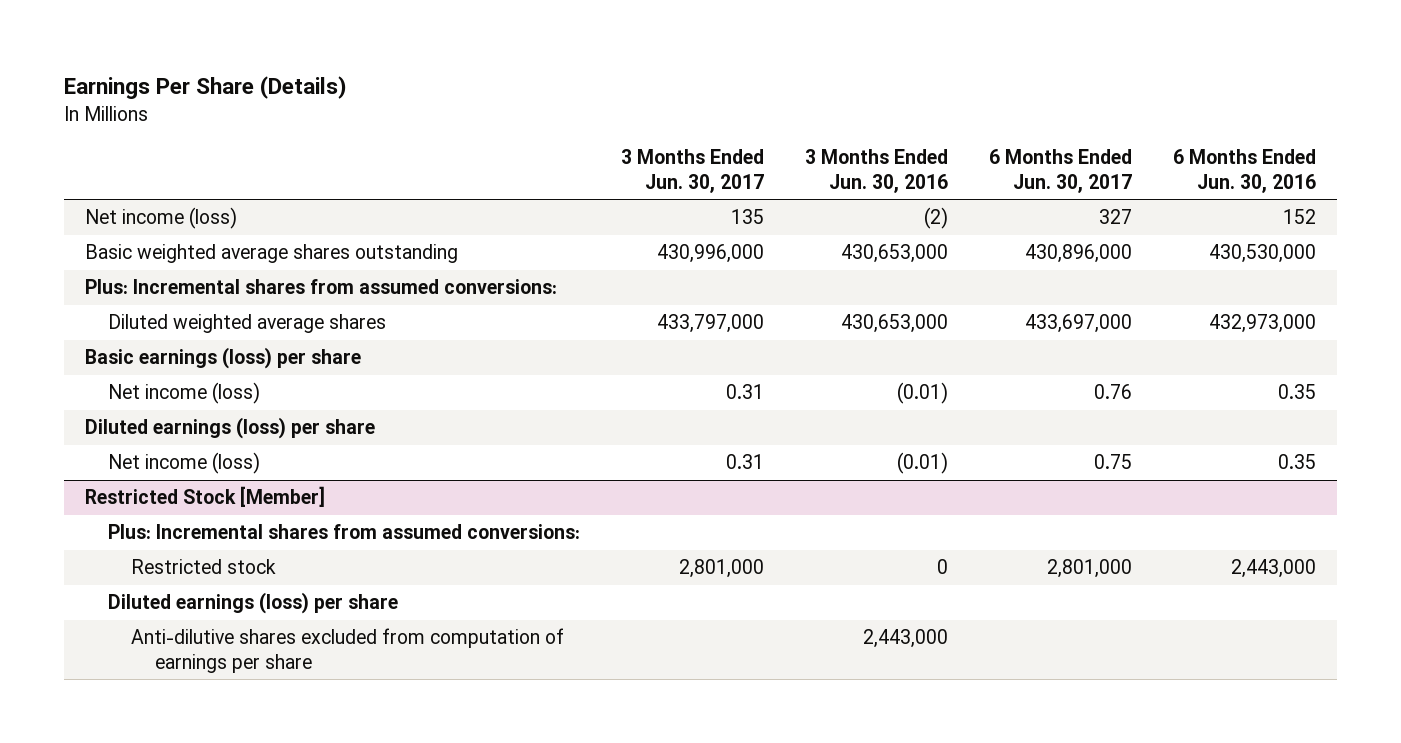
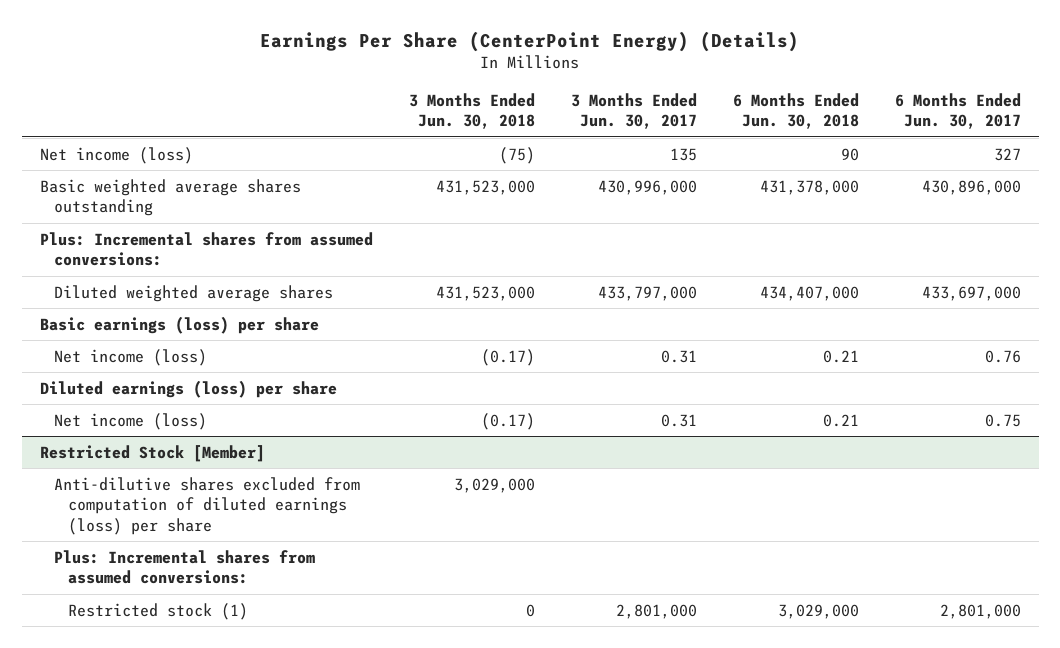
[64,76,348,100] Earnings Per Share (Details) -> [260,30,800,52] Earnings Per Share (CenterPoint Energy) (Details)
[805,149,949,193] 3 Months Ended Jun. 30, 2016 -> none
[1173,149,1317,193] 6 Months Ended Jun. 30, 2016 -> none
none -> [408,92,535,130] 3 Months Ended Jun. 30, 2018
none -> [732,92,859,130] 6 Months Ended Jun. 30, 2018
none -> [53,476,360,535] Anti-dilutive shares excluded from computation of diluted earnings (loss) per share
[108,592,399,615] Diluted earnings (loss) per share -> none
[131,628,565,673] Anti-dilutive shares excluded from computation of earnings per share -> none
[131,559,277,575] Restricted stock -> [67,602,248,620] Restricted stock (1)

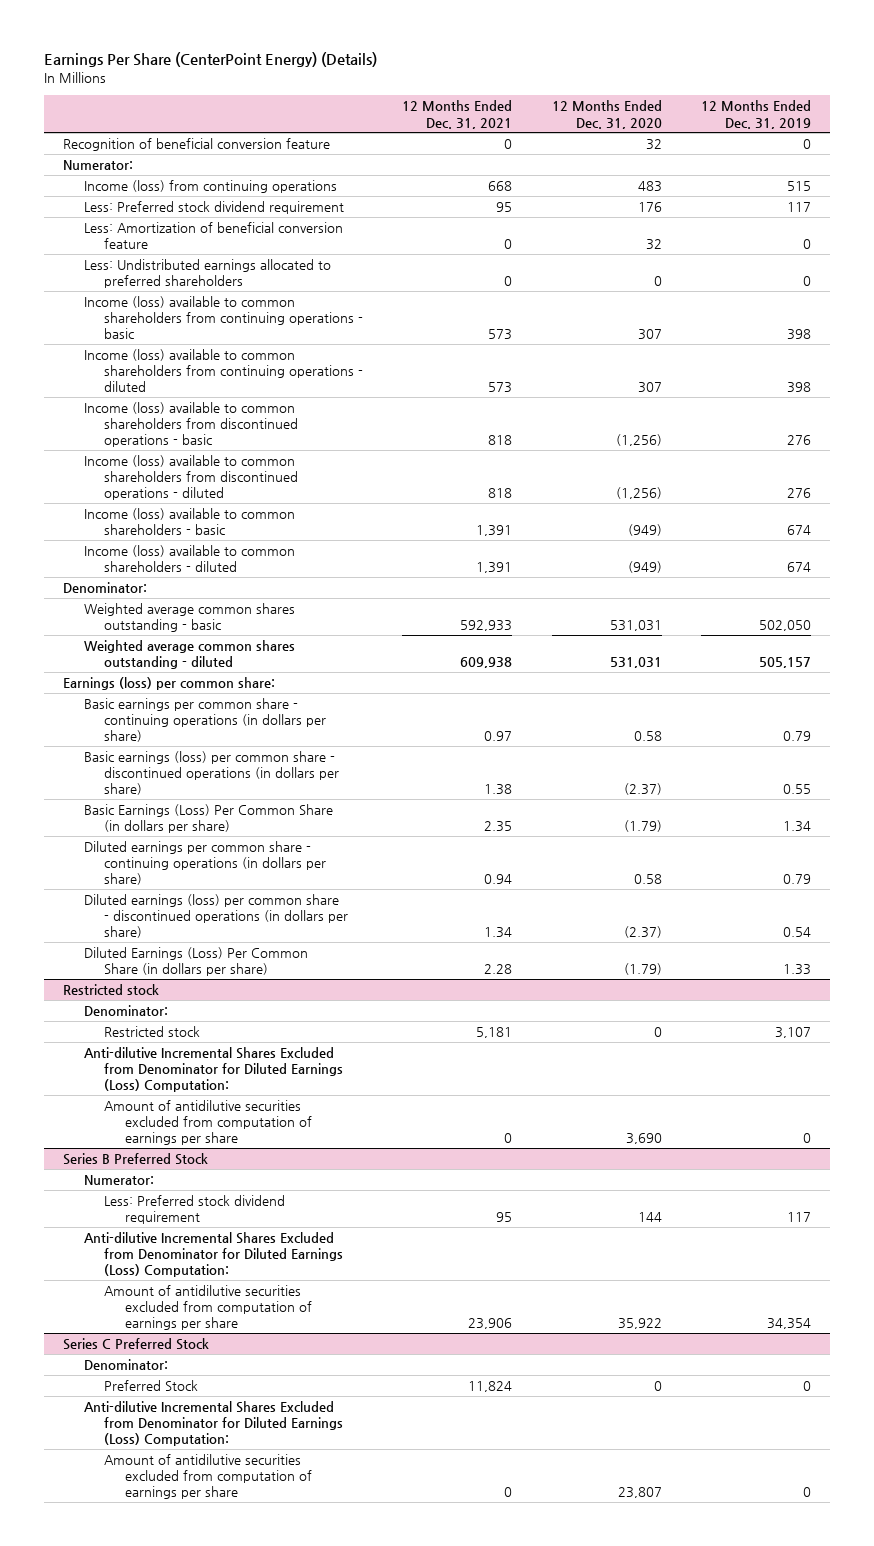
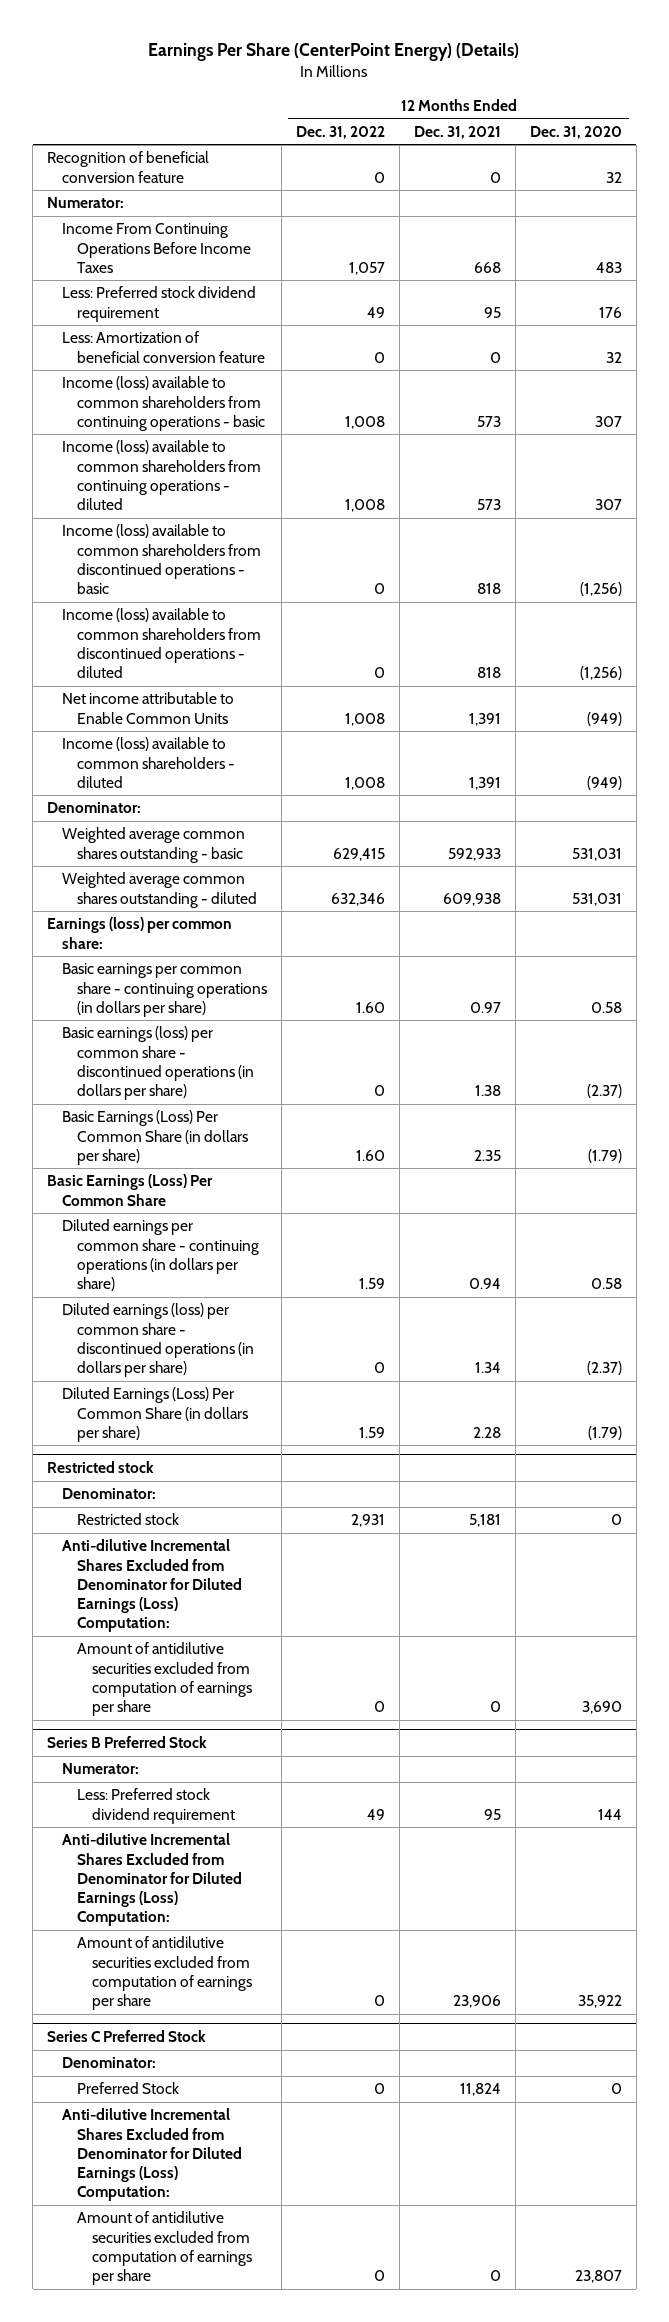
[700,100,811,129] 12 Months Ended Dec. 31, 2019 -> none
none -> [295,125,385,139] Dec. 31, 2022
[83,180,337,194] Income (loss) from continuing operations -> [61,223,251,273] Income From Continuing Operations Before Income Taxes
[83,259,331,289] Less: Undistributed earnings allocated to preferred shareholders -> none
[83,508,295,536] Income (loss) available to common shareholders - basic -> [61,692,234,724] Net income attributable to Enable Common Units
none -> [47,1174,214,1206] Basic Earnings (Loss) Per Common Share

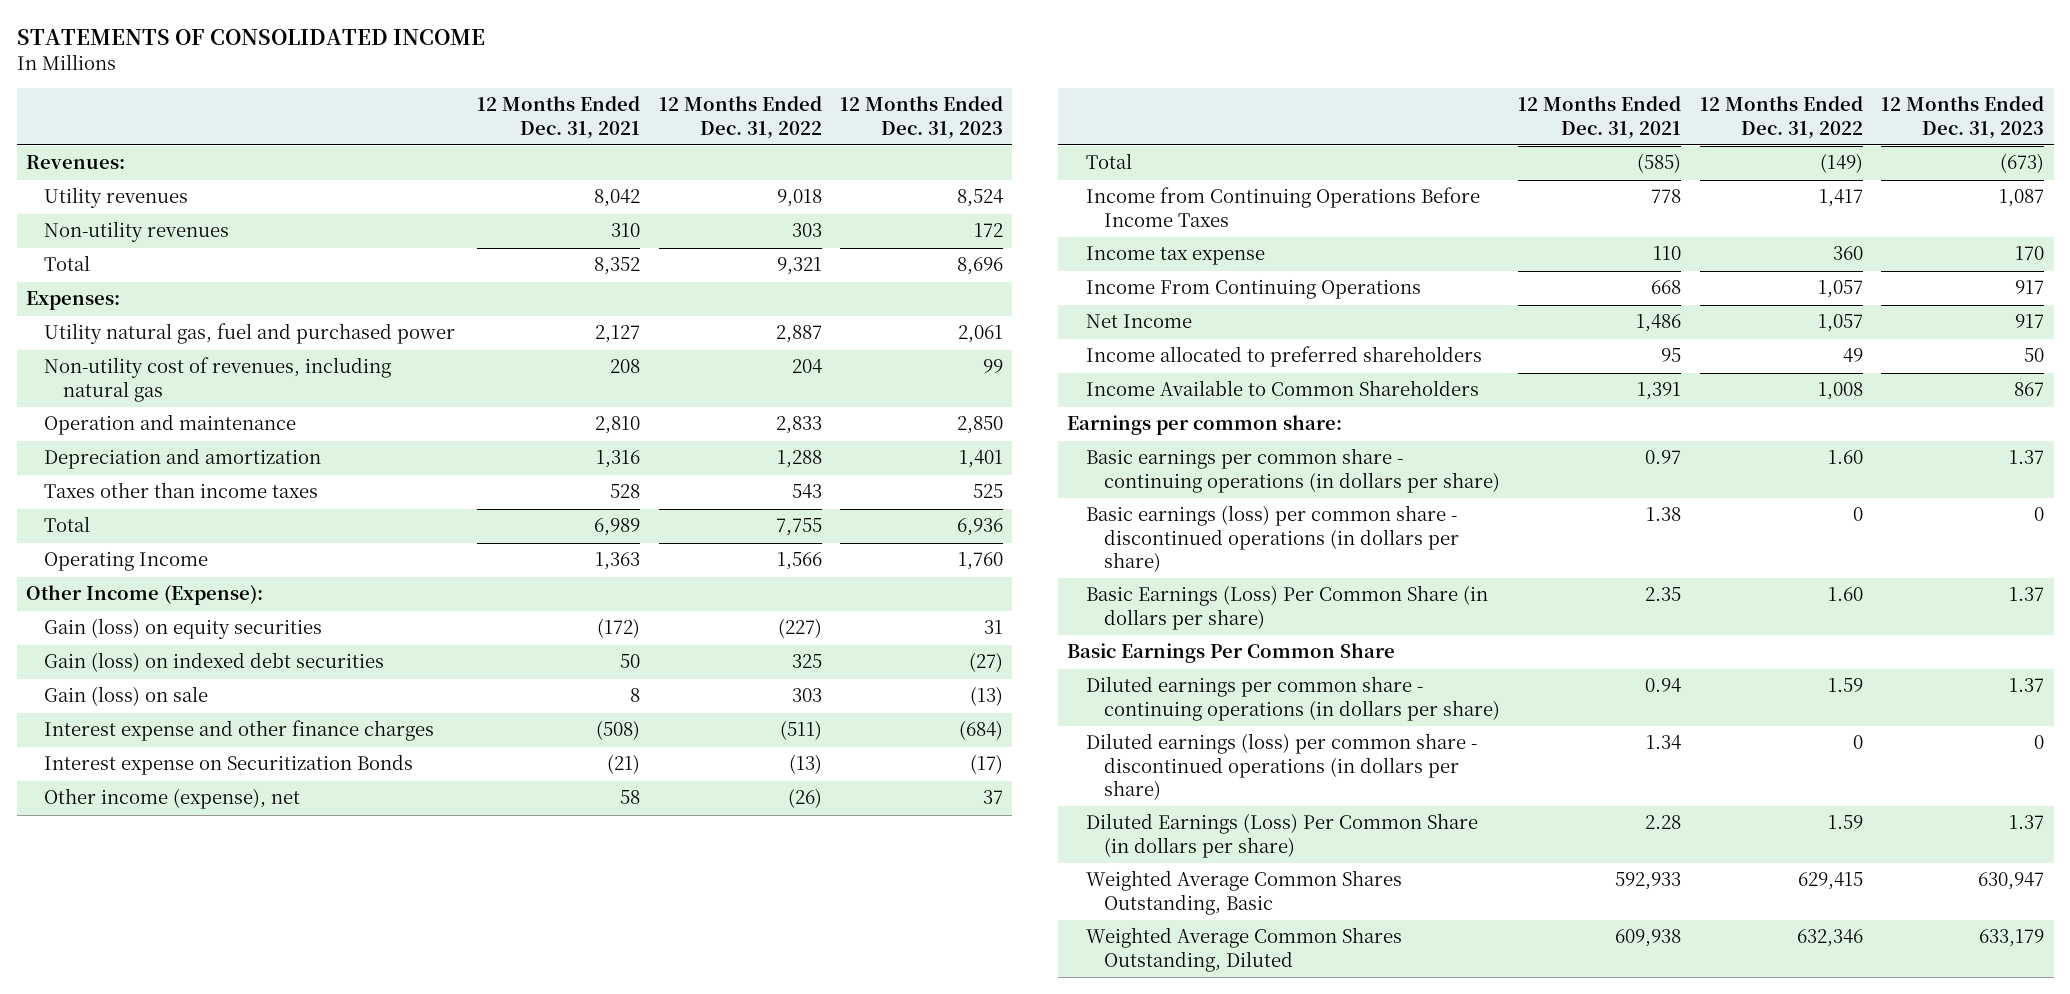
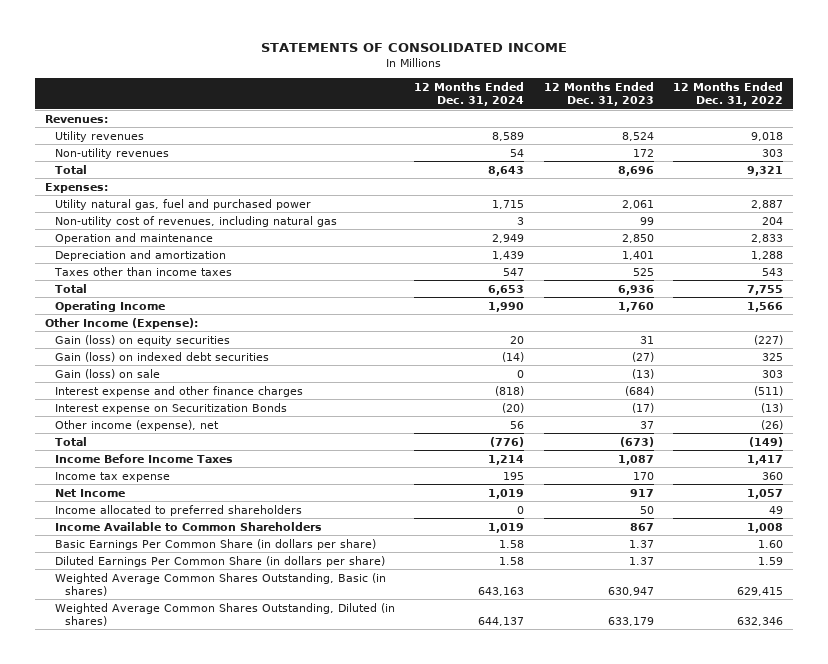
[477,96,641,139] 12 Months Ended Dec. 31, 2021 -> none
none -> [414,81,525,107] 12 Months Ended Dec. 31, 2024
[1085,187,1480,227] Income from Continuing Operations Before Income Taxes -> [54,453,233,463] Income Before Income Taxes
[1085,279,1421,300] Income From Continuing Operations -> none
[1067,415,1343,436] Earnings per common share: -> none
[1085,448,1500,493] Basic earnings per common share - continuing operations (in dollars per share) -> none
[1085,505,1459,572] Basic earnings (loss) per common share - discontinued operations (in dollars per share) -> none
[1067,643,1396,664] Basic Earnings Per Common Share -> none
[1085,676,1500,721] Diluted earnings per common share - continuing operations (in dollars per share) -> none
[1085,733,1477,800] Diluted earnings (loss) per common share - discontinued operations (in dollars per share) -> none
[1085,585,1488,630] Basic Earnings (Loss) Per Common Share (in dollars per share) -> [54,538,376,550] Basic Earnings Per Common Share (in dollars per share)
[1085,813,1478,858] Diluted Earnings (Loss) Per Common Share (in dollars per share) -> [54,555,385,567] Diluted Earnings Per Common Share (in dollars per share)
[1085,870,1402,915] Weighted Average Common Shares Outstanding, Basic -> [54,572,386,596] Weighted Average Common Shares Outstanding, Basic (in shares)
[1085,927,1402,972] Weighted Average Common Shares Outstanding, Diluted -> [54,602,395,626] Weighted Average Common Shares Outstanding, Diluted (in shares)

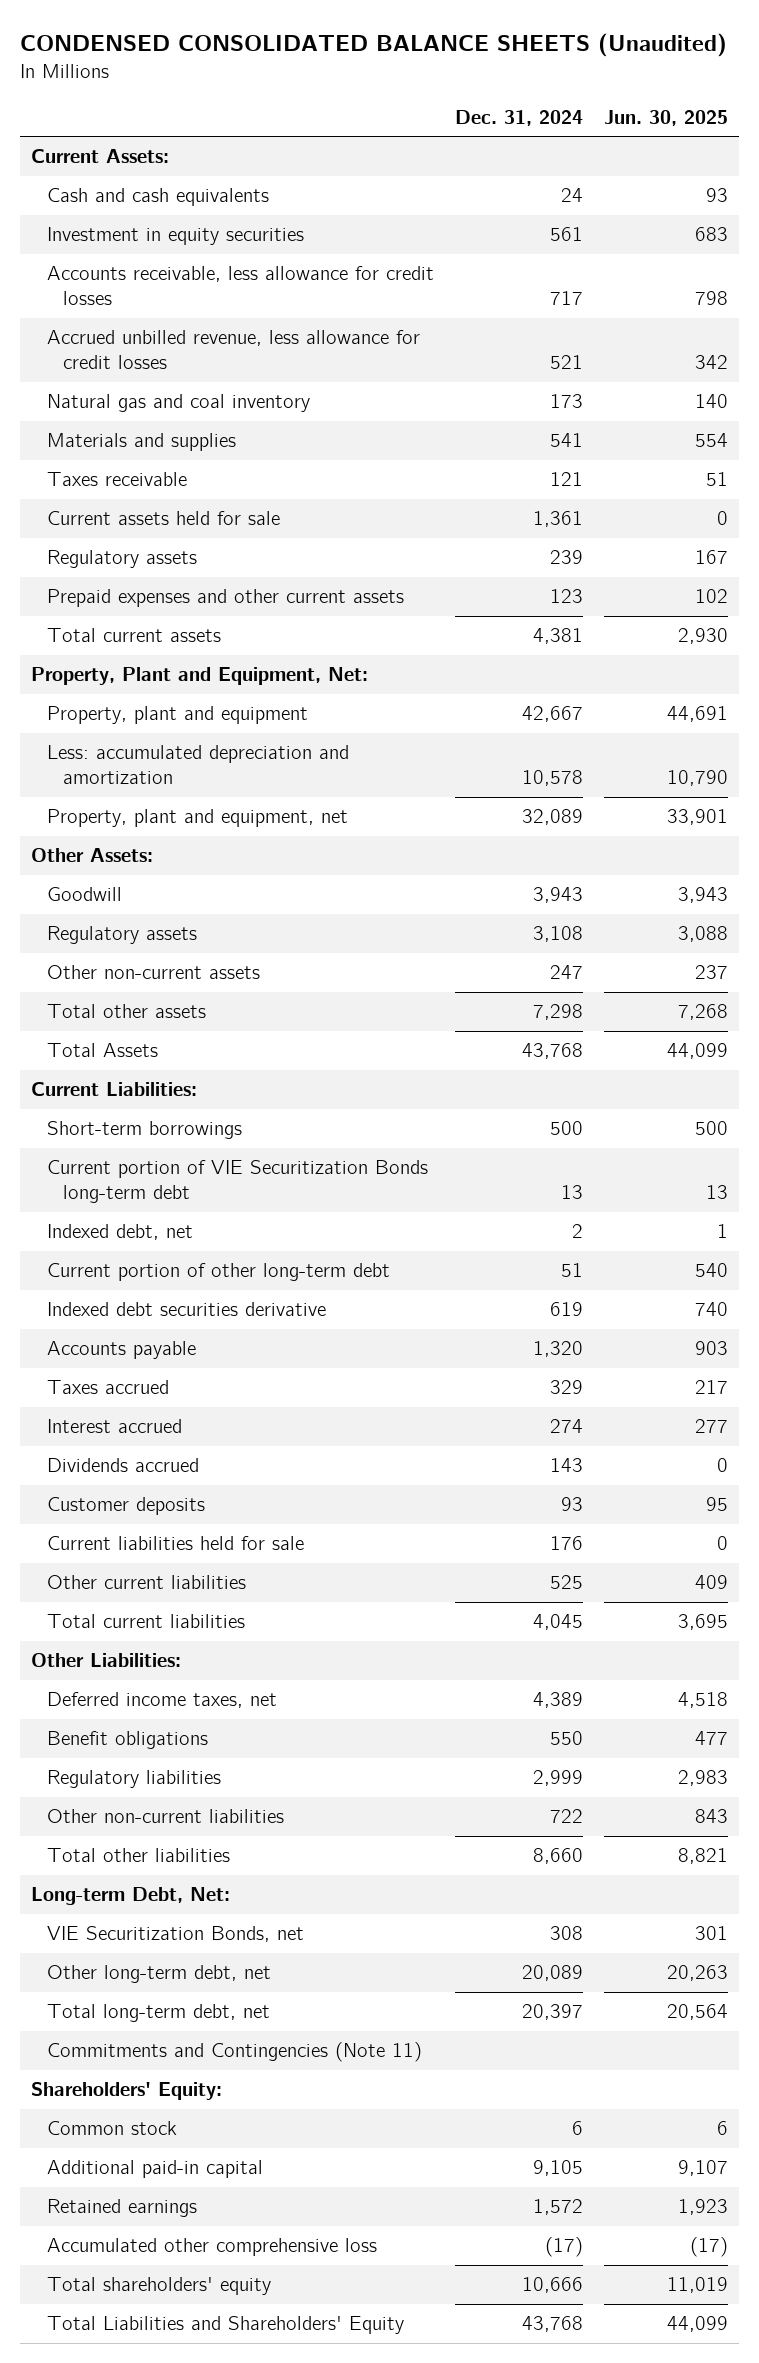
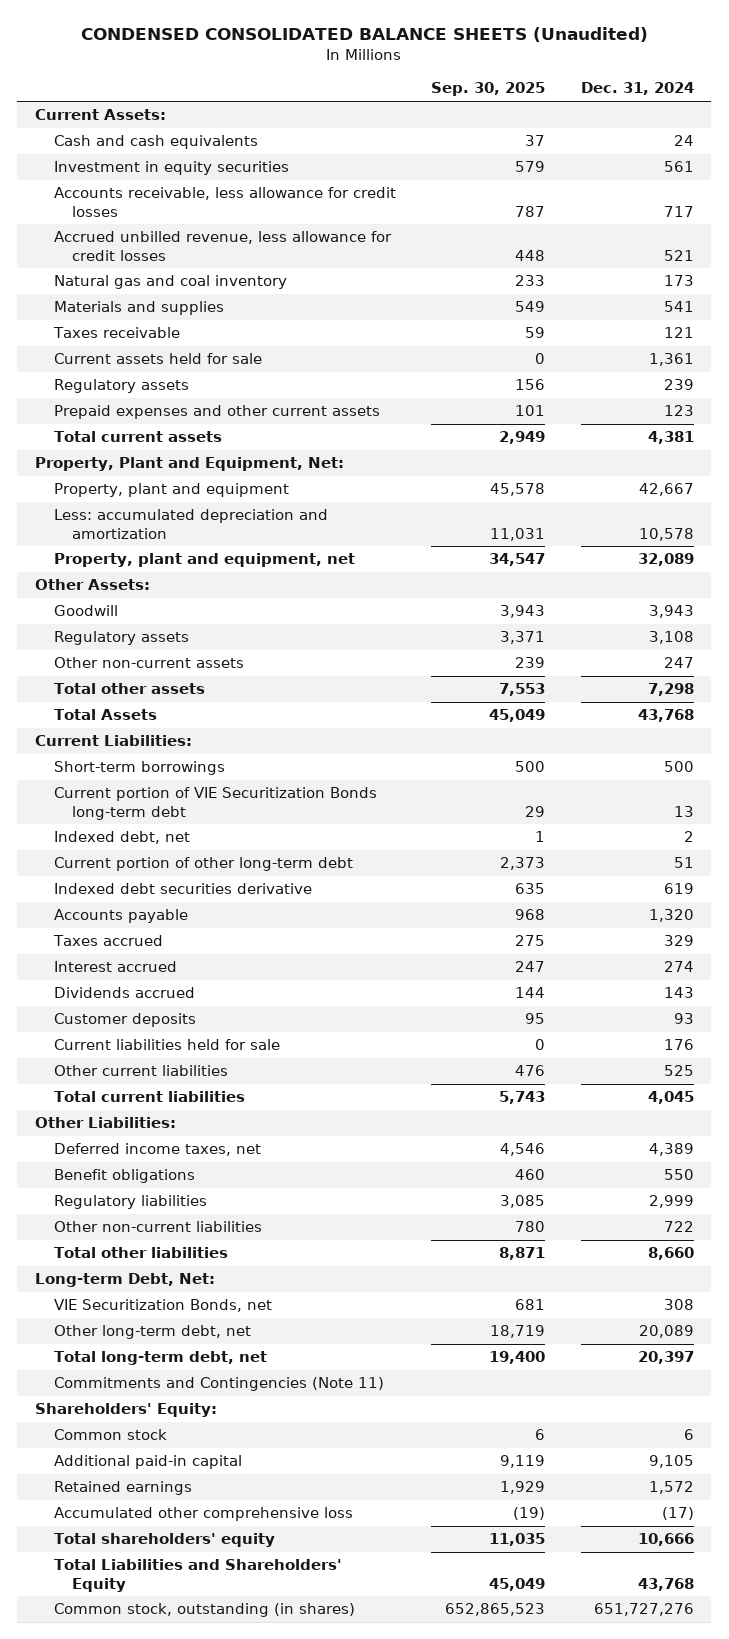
[604,109,729,126] Jun. 30, 2025 -> none
none -> [431,82,546,97] Sep. 30, 2025
none -> [53,1603,355,1618] Common stock, outstanding (in shares)

